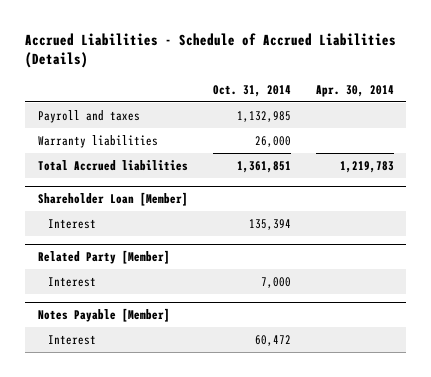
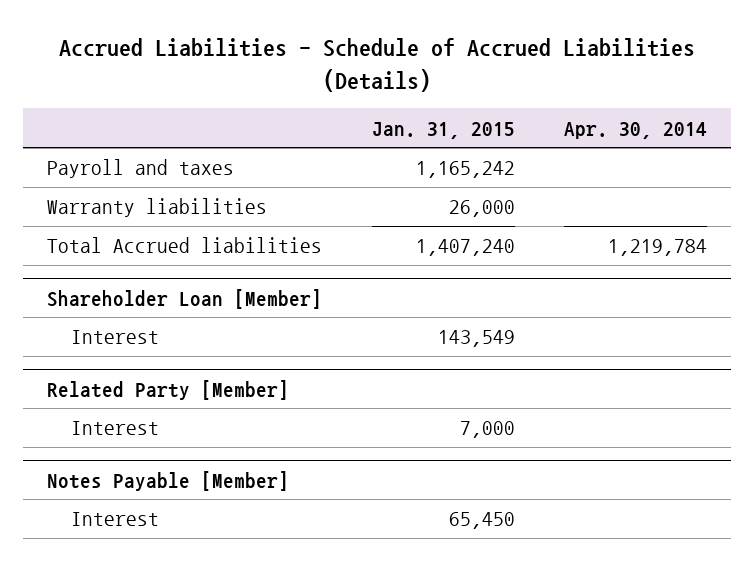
[212,84,291,97] Oct. 31, 2014 -> none
none -> [371,121,515,139] Jan. 31, 2015
[339,160,394,173] 1,219,783 -> [607,239,707,257] 1,219,784

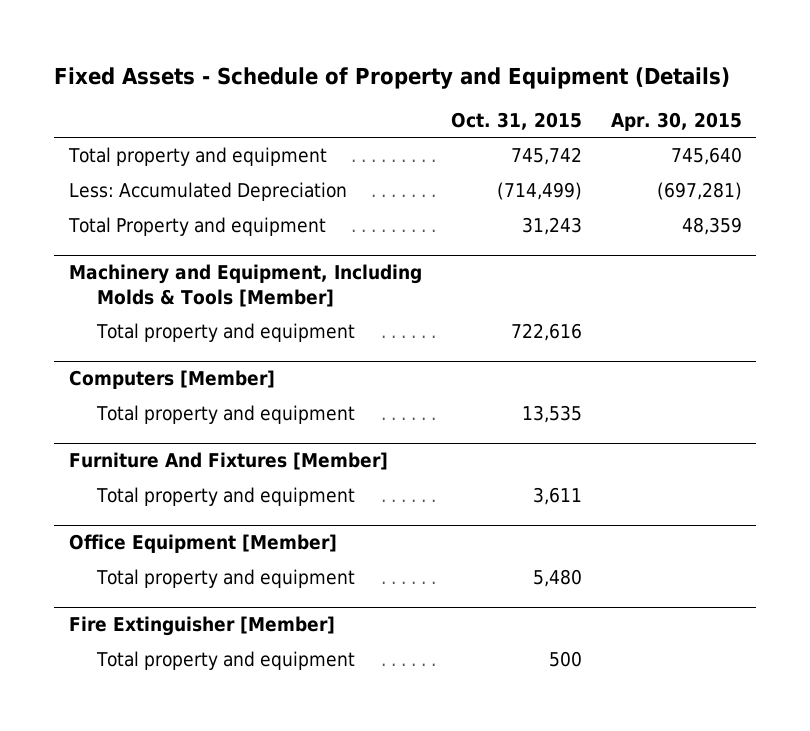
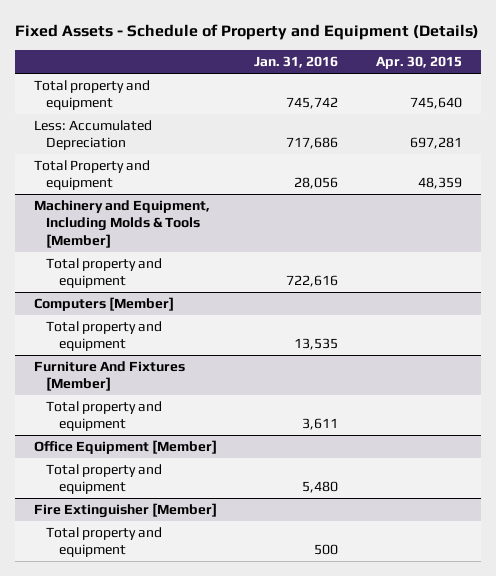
[450,111,582,130] Oct. 31, 2015 -> none
none -> [254,56,339,69] Jan. 31, 2016
[656,182,742,201] (697,281) -> [409,137,462,150] 697,281

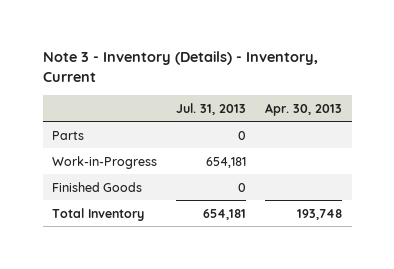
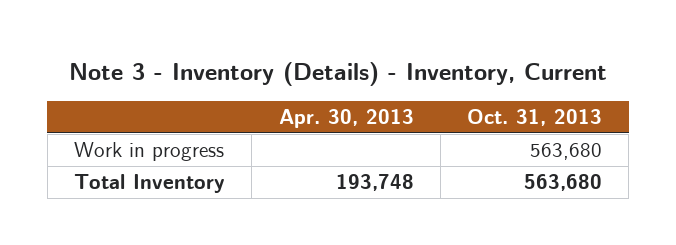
[176,102,247,115] Jul. 31, 2013 -> none
none -> [466,109,602,127] Oct. 31, 2013
[52,130,85,140] Parts -> none
[52,181,143,192] Finished Goods -> none
[52,155,158,169] Work-in-Progress -> [74,142,225,162] Work in progress

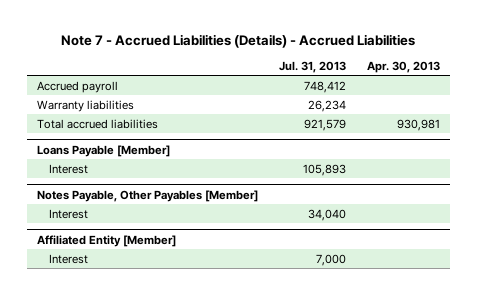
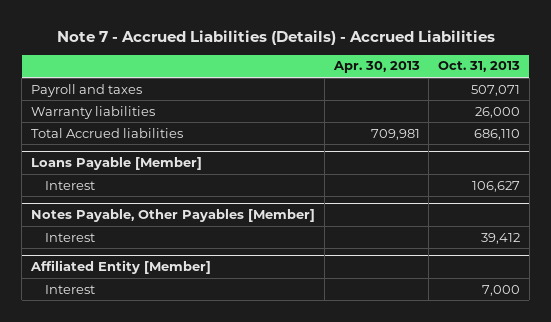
[278,60,346,73] Jul. 31, 2013 -> none
none -> [437,61,520,73] Oct. 31, 2013
[36,80,118,93] Accrued payroll -> [31,83,143,97] Payroll and taxes
[36,118,158,129] Total accrued liabilities -> [31,127,184,138] Total Accrued liabilities
[396,118,440,131] 930,981 -> [370,128,420,140] 709,981

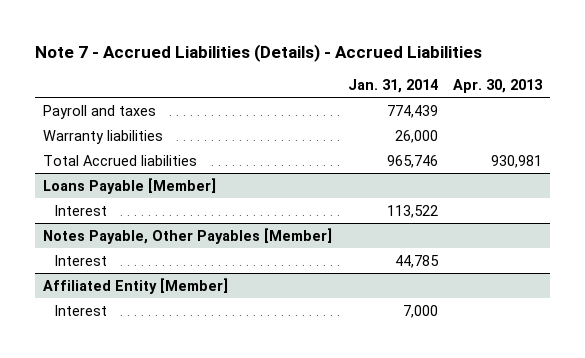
[437,61,520,73] Oct. 31, 2013 -> none
none -> [347,79,438,94] Jan. 31, 2014
[370,128,420,140] 709,981 -> [491,154,543,168] 930,981

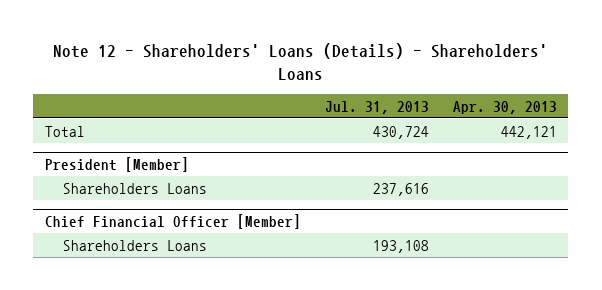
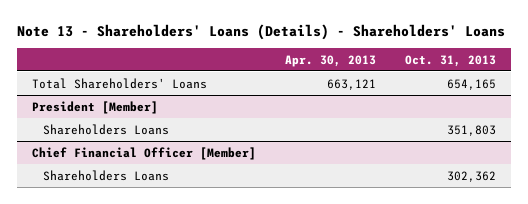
[52,43,548,81] Note 12 - Shareholders' Loans (Details) - Shareholders' Loans -> [17,23,506,40] Note 13 - Shareholders' Loans (Details) - Shareholders' Loans
[324,100,429,114] Jul. 31, 2013 -> none
none -> [405,54,497,67] Oct. 31, 2013
[45,125,86,137] Total -> [31,77,207,89] Total Shareholders' Loans
[500,125,557,139] 442,121 -> [327,78,377,90] 663,121

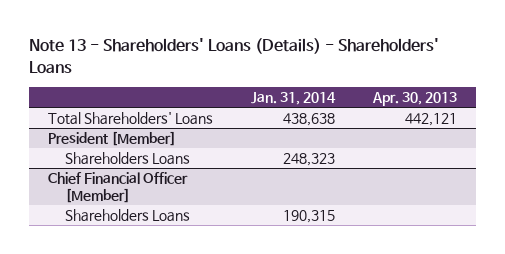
[405,54,497,67] Oct. 31, 2013 -> none
none -> [251,92,337,106] Jan. 31, 2014
[327,78,377,90] 663,121 -> [405,113,458,127] 442,121

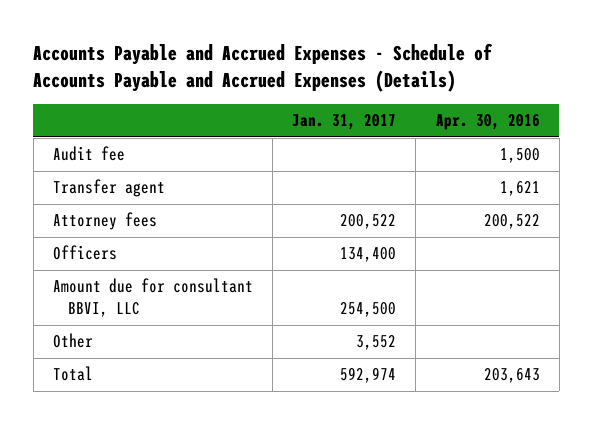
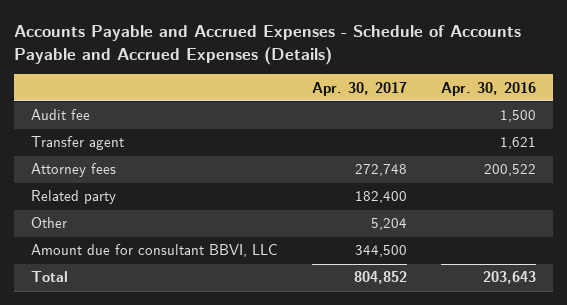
[292,114,397,131] Jan. 31, 2017 -> none
none -> [312,81,408,96] Apr. 30, 2017
[53,245,118,261] Officers -> none
none -> [30,190,116,205] Related party
[53,278,254,318] Amount due for consultant BBVI, LLC -> [30,244,278,258] Amount due for consultant BBVI, LLC

